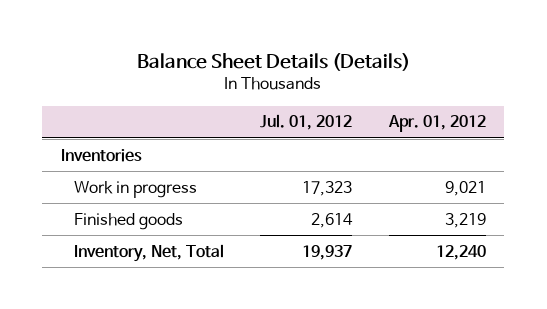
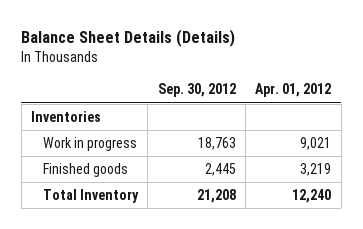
[260,114,353,131] Jul. 01, 2012 -> none
none -> [157,83,236,98] Sep. 30, 2012
[73,243,224,262] Inventory, Net, Total -> [43,189,140,204] Total Inventory

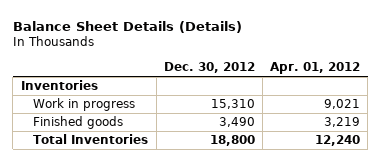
[157,83,236,98] Sep. 30, 2012 -> none
none -> [163,62,255,74] Dec. 30, 2012
[43,189,140,204] Total Inventory -> [33,134,149,145] Total Inventories

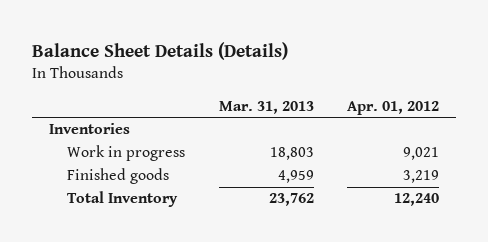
[163,62,255,74] Dec. 30, 2012 -> none
none -> [218,100,314,114] Mar. 31, 2013
[33,134,149,145] Total Inventories -> [67,191,179,208] Total Inventory

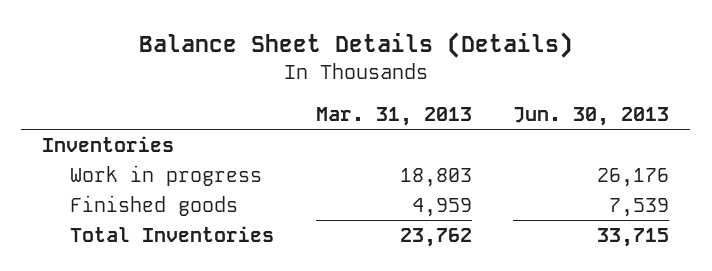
[347,100,440,115] Apr. 01, 2012 -> none
none -> [513,107,670,127] Jun. 30, 2013
[67,191,179,208] Total Inventory -> [69,226,274,243] Total Inventories

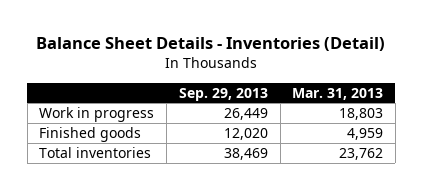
[138,32,573,59] Balance Sheet Details (Details) -> [36,37,386,52] Balance Sheet Details - Inventories (Detail)
[513,107,670,127] Jun. 30, 2013 -> none
none -> [178,87,268,101] Sep. 29, 2013
[42,136,175,153] Inventories -> none
[69,226,274,243] Total Inventories -> [39,147,152,159] Total inventories

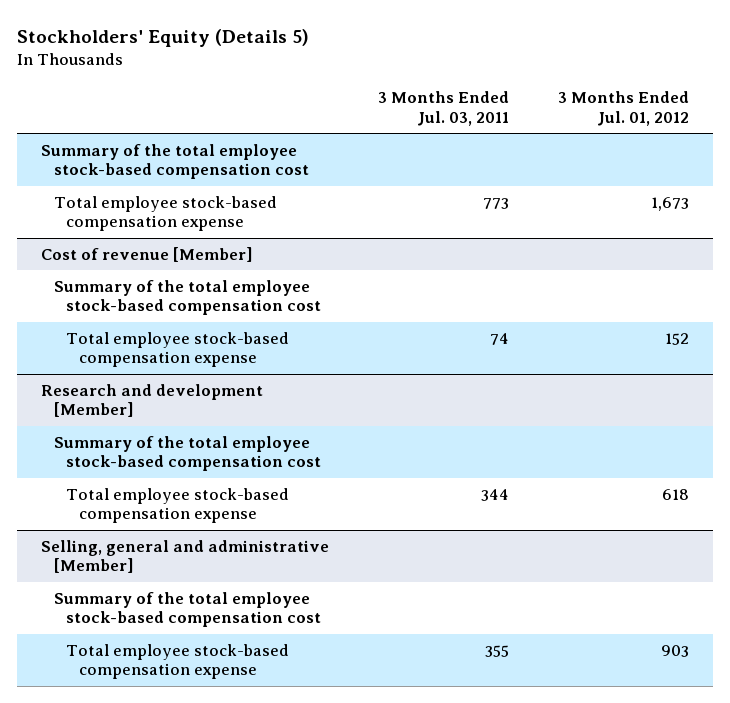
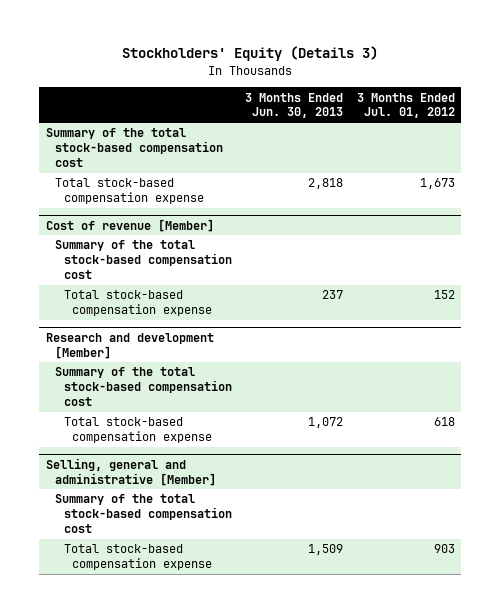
[17,28,310,47] Stockholders' Equity (Details 5) -> [122,46,379,62] Stockholders' Equity (Details 3)
[378,91,510,126] 3 Months Ended Jul. 03, 2011 -> none
none -> [245,92,344,119] 3 Months Ended Jun. 30, 2013
[41,143,309,180] Summary of the total employee stock-based compensation cost -> [46,128,223,168] Summary of the total stock-based compensation cost
[53,195,277,232] Total employee stock-based compensation expense -> [54,178,204,205] Total stock-based compensation expense
[53,279,322,316] Summary of the total employee stock-based compensation cost -> [54,240,232,280] Summary of the total stock-based compensation cost
[66,331,290,368] Total employee stock-based compensation expense -> [63,290,213,317] Total stock-based compensation expense
[53,435,322,472] Summary of the total employee stock-based compensation cost -> [54,367,232,407] Summary of the total stock-based compensation cost
[66,487,290,524] Total employee stock-based compensation expense -> [63,417,213,444] Total stock-based compensation expense
[53,591,322,628] Summary of the total employee stock-based compensation cost -> [54,494,232,534] Summary of the total stock-based compensation cost
[66,643,290,680] Total employee stock-based compensation expense -> [63,544,213,571] Total stock-based compensation expense

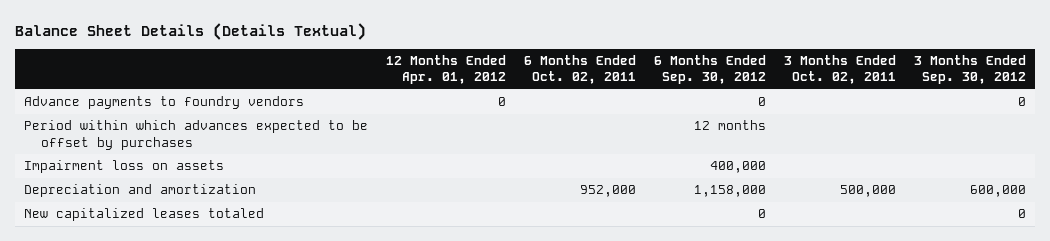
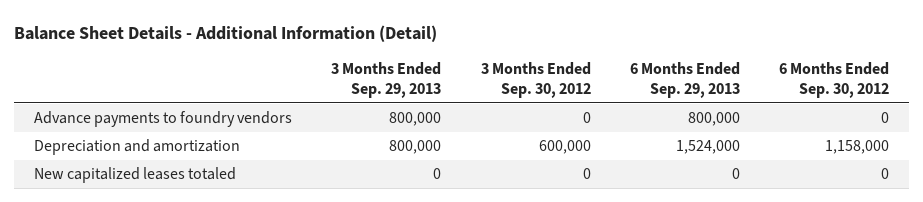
[15,22,367,40] Balance Sheet Details (Details Textual) -> [14,24,438,42] Balance Sheet Details - Additional Information (Detail)
[386,55,507,85] 12 Months Ended Apr. 01, 2012 -> none
[524,55,637,85] 6 Months Ended Oct. 02, 2011 -> none
[783,55,896,85] 3 Months Ended Oct. 02, 2011 -> none
none -> [331,61,442,99] 3 Months Ended Sep. 29, 2013
none -> [629,61,740,99] 6 Months Ended Sep. 29, 2013
[24,120,369,150] Period within which advances expected to be offset by purchases -> none
[24,160,225,174] Impairment loss on assets -> none

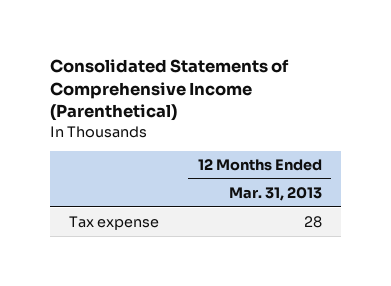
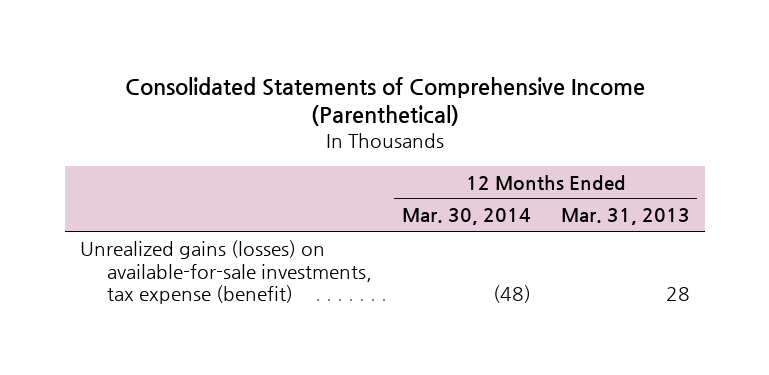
none -> [401,208,531,226] Mar. 30, 2014
[69,216,160,231] Tax expense -> [79,239,372,305] Unrealized gains (losses) on available-for-sale investments, tax expense (benefit)

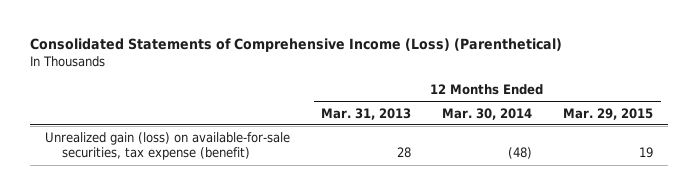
[124,76,645,127] Consolidated Statements of Comprehensive Income (Parenthetical) -> [30,38,563,53] Consolidated Statements of Comprehensive Income (Loss) (Parenthetical)
none -> [562,107,653,120] Mar. 29, 2015
[79,239,372,305] Unrealized gains (losses) on available-for-sale investments, tax expense (benefit) -> [45,132,291,161] Unrealized gain (loss) on available-for-sale securities, tax expense (benefit)

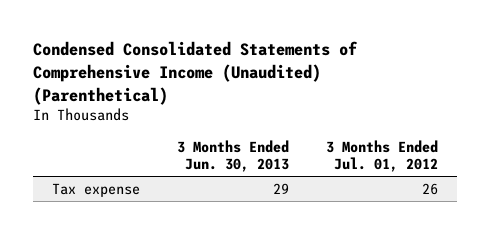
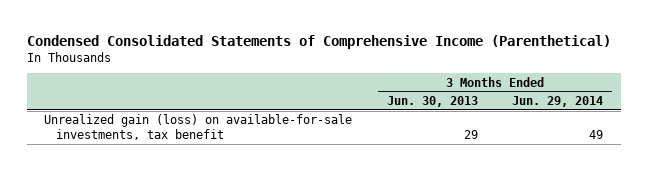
[32,41,358,105] Condensed Consolidated Statements of Comprehensive Income (Unaudited) (Parenthetical) -> [27,34,612,49] Condensed Consolidated Statements of Comprehensive Income (Parenthetical)
[326,139,439,173] 3 Months Ended Jul. 01, 2012 -> none
none -> [512,96,604,108] Jun. 29, 2014
[51,183,140,198] Tax expense -> [44,114,353,140] Unrealized gain (loss) on available-for-sale investments, tax benefit

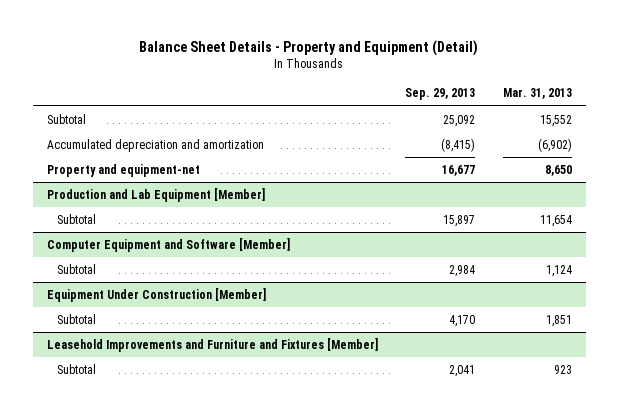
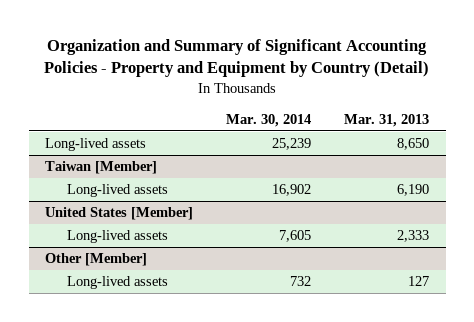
[139,39,479,56] Balance Sheet Details - Property and Equipment (Detail) -> [44,39,430,78] Organization and Summary of Significant Accounting Policies - Property and Equipment by Country (Detail)
[405,88,476,101] Sep. 29, 2013 -> none
none -> [226,113,312,127] Mar. 30, 2014
[46,113,86,124] Subtotal -> none
[46,138,264,152] Accumulated depreciation and amortization -> none
[46,187,265,202] Production and Lab Equipment [Member] -> none
[56,213,96,224] Subtotal -> none
[46,237,290,252] Computer Equipment and Software [Member] -> none
[56,263,96,274] Subtotal -> none
[46,287,266,302] Equipment Under Construction [Member] -> none
[56,313,96,324] Subtotal -> none
[46,337,378,352] Leasehold Improvements and Furniture and Fixtures [Member] -> none
[56,363,96,374] Subtotal -> none
[46,163,200,177] Property and equipment-net -> [45,138,147,152] Long-lived assets
none -> [45,161,158,175] Taiwan [Member]
none -> [67,184,169,198] Long-lived assets
none -> [45,207,194,221] United States [Member]
none -> [67,230,169,244] Long-lived assets
none -> [45,253,148,267] Other [Member]
none -> [67,276,169,290] Long-lived assets

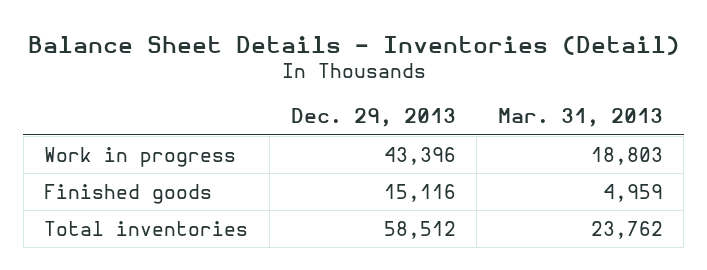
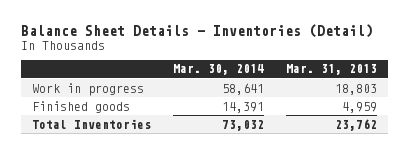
[290,108,456,128] Dec. 29, 2013 -> none
none -> [172,64,264,76] Mar. 30, 2014
[44,220,249,236] Total inventories -> [31,118,151,129] Total Inventories

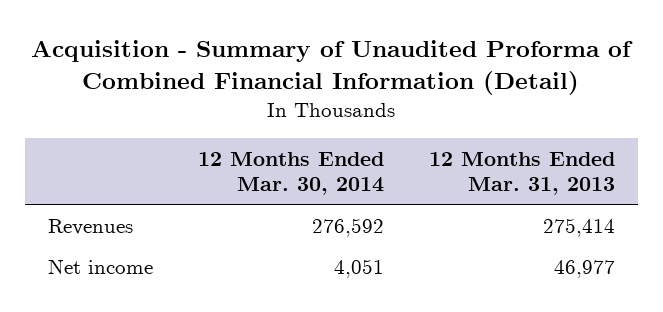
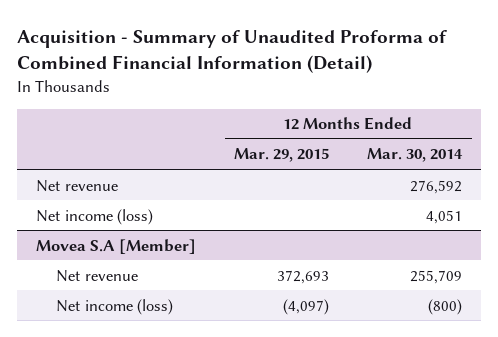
[428,151,615,195] 12 Months Ended Mar. 31, 2013 -> none
none -> [234,148,330,163] Mar. 29, 2015
[47,218,133,235] Revenues -> [36,179,119,192] Net revenue
[47,258,153,274] Net income -> [36,208,154,225] Net income (loss)
none -> [36,238,197,254] Movea S.A [Member]
none -> [55,269,138,282] Net revenue
none -> [55,298,173,315] Net income (loss)

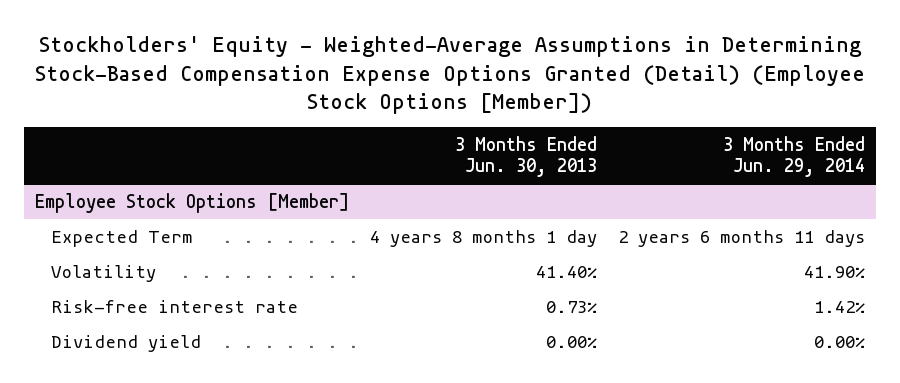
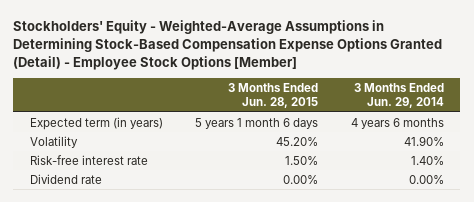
[35,36,866,115] Stockholders' Equity - Weighted-Average Assumptions in Determining Stock-Based Compensation Expense Options Granted (Detail) (Employee Stock Options [Member]) -> [13,19,443,70] Stockholders' Equity - Weighted-Average Assumptions in Determining Stock-Based Compensation Expense Options Granted (Detail) - Employee Stock Options [Member]
[455,136,598,178] 3 Months Ended Jun. 30, 2013 -> none
none -> [228,82,319,109] 3 Months Ended Jun. 28, 2015
[34,192,349,213] Employee Stock Options [Member] -> none
[50,229,192,247] Expected Term -> [29,116,163,130] Expected term (in years)
[618,229,866,247] 2 years 6 months 11 days -> [351,117,445,129] 4 years 6 months
[814,300,866,313] 1.42% -> [411,155,445,165] 1.40%
[50,334,201,352] Dividend yield -> [29,173,102,184] Dividend rate

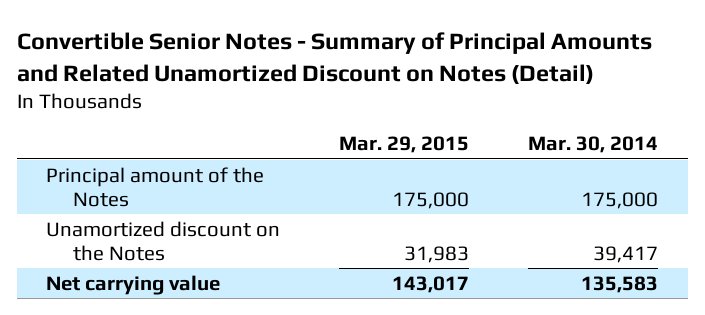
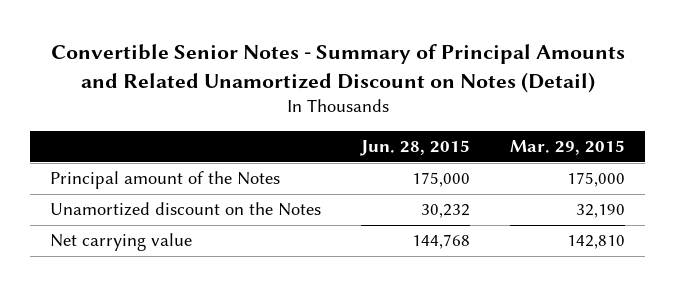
[528,136,659,154] Mar. 30, 2014 -> none
none -> [360,140,471,157] Jun. 28, 2015
[404,245,470,263] 31,983 -> [575,204,625,219] 32,190
[392,275,470,293] 143,017 -> [566,235,625,250] 142,810

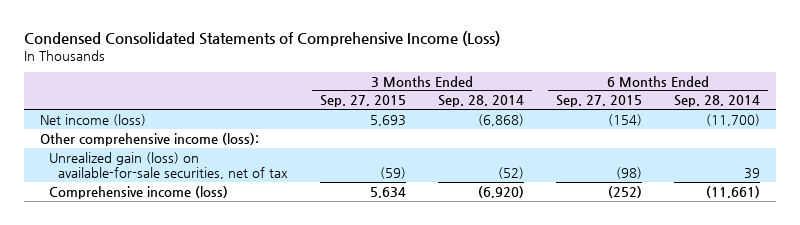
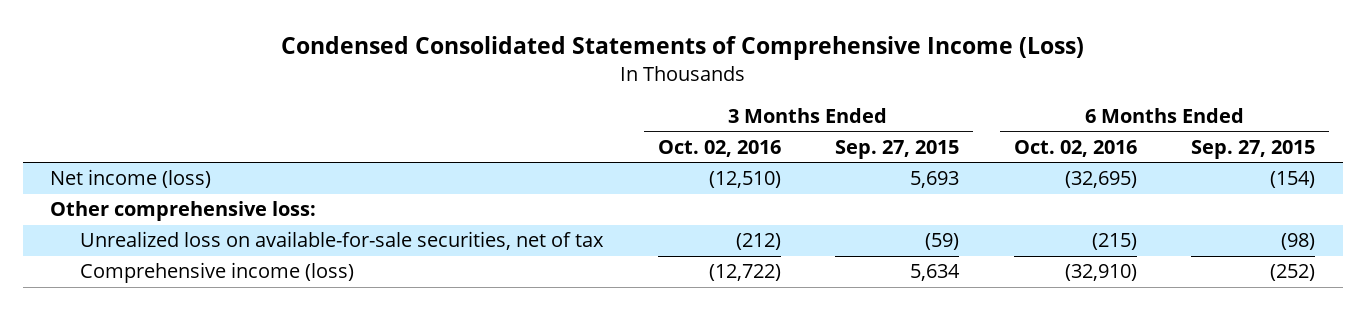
[437,95,524,108] Sep. 28, 2014 -> none
[674,95,761,108] Sep. 28, 2014 -> none
none -> [657,140,781,158] Oct. 02, 2016
none -> [1013,140,1137,158] Oct. 02, 2016
[39,132,259,146] Other comprehensive income (loss): -> [50,201,317,222] Other comprehensive loss:
[48,151,288,180] Unrealized gain (loss) on available-for-sale securities, net of tax -> [79,231,604,251] Unrealized loss on available-for-sale securities, net of tax

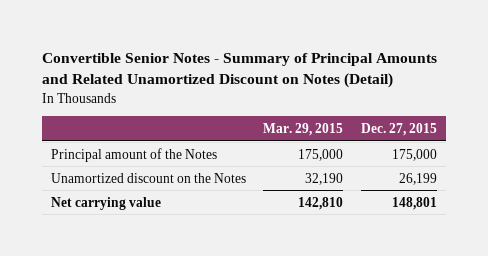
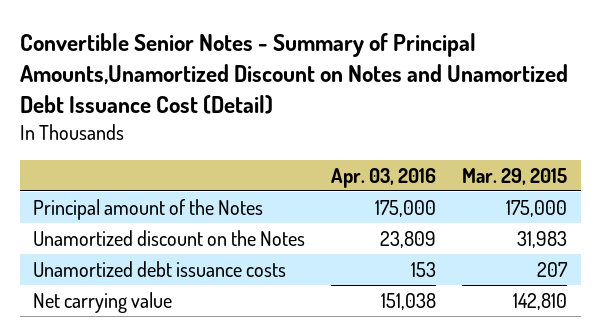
[42,53,438,89] Convertible Senior Notes - Summary of Principal Amounts and Related Unamortized Discount on Notes (Detail) -> [19,32,568,115] Convertible Senior Notes - Summary of Principal Amounts,Unamortized Discount on Notes and Unamortized Debt Issuance Cost (Detail)
[360,122,437,136] Dec. 27, 2015 -> none
none -> [331,167,437,188] Apr. 03, 2016
[305,172,344,185] 32,190 -> [517,230,568,248] 31,983
none -> [32,260,286,277] Unamortized debt issuance costs

